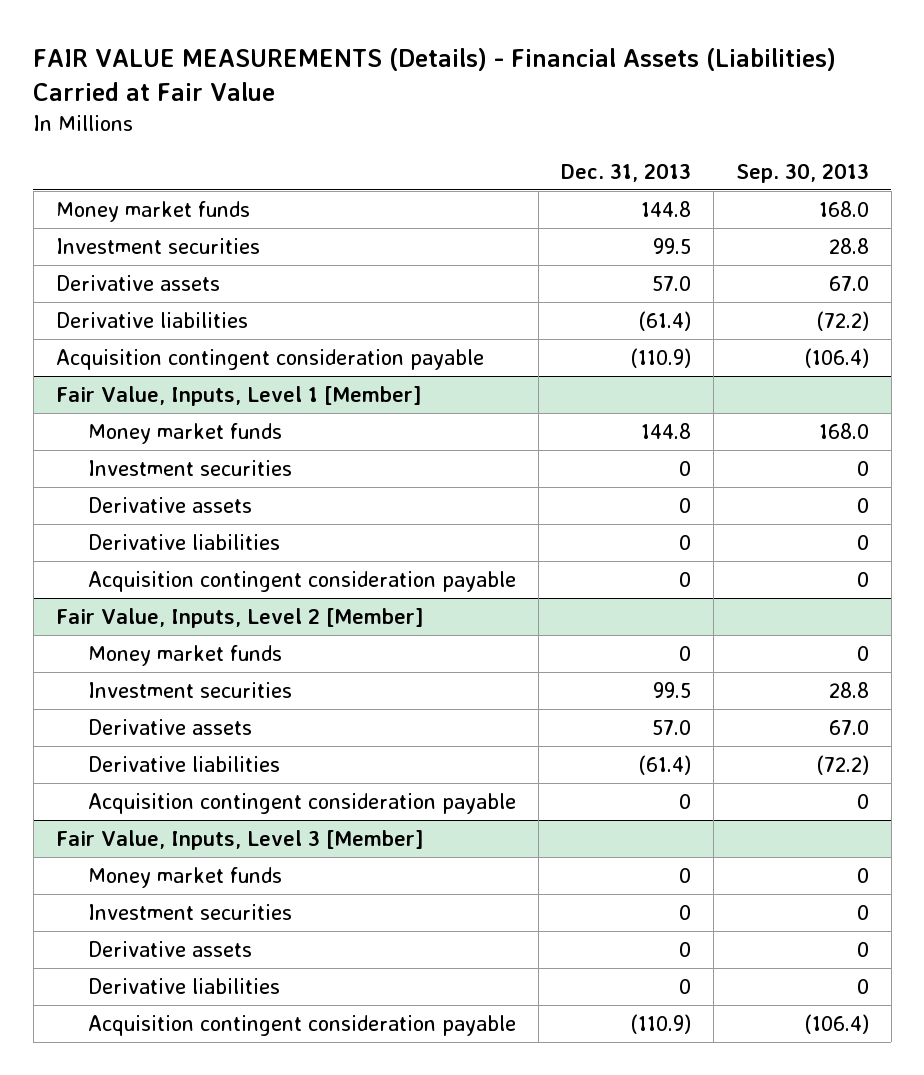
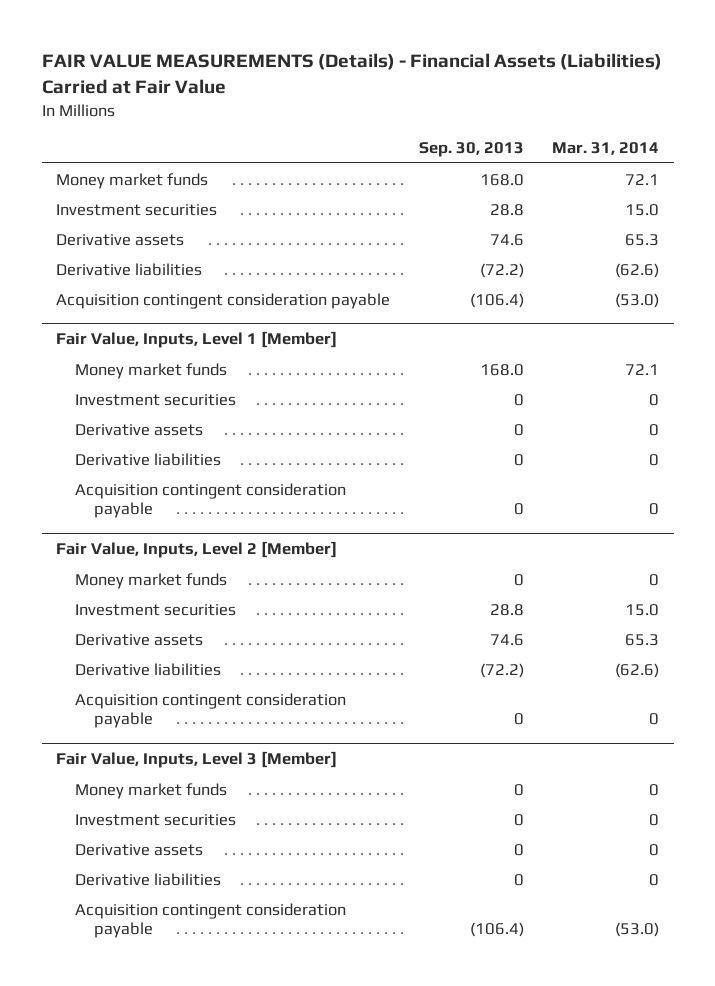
[561,162,692,182] Dec. 31, 2013 -> none
none -> [552,141,660,155] Mar. 31, 2014
[828,275,869,291] 67.0 -> [489,233,524,246] 74.6
[828,719,869,735] 67.0 -> [489,633,524,646] 74.6

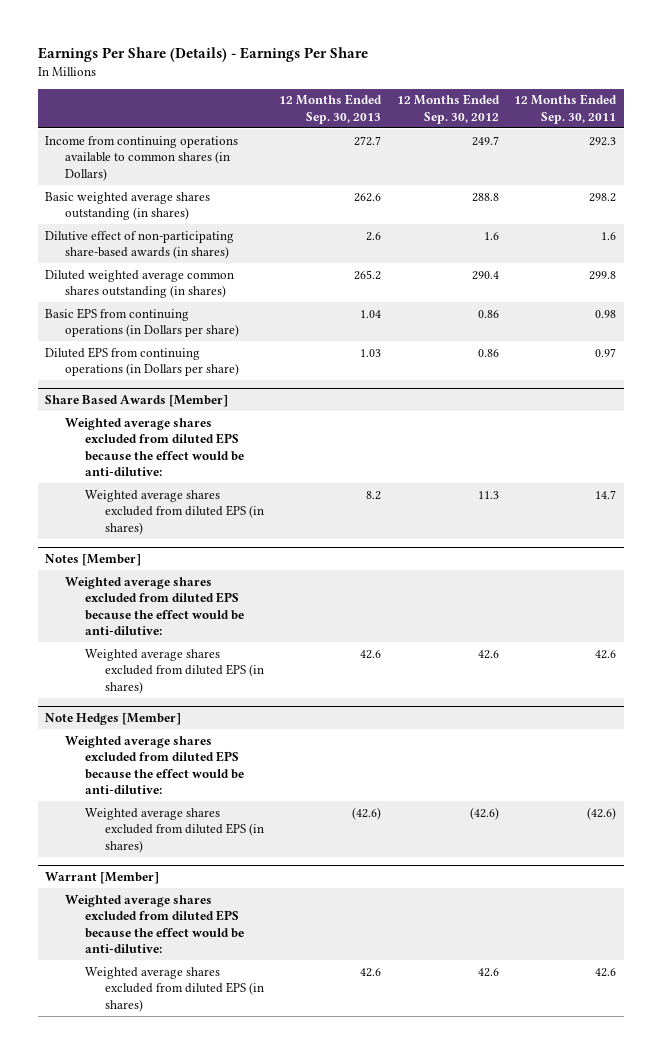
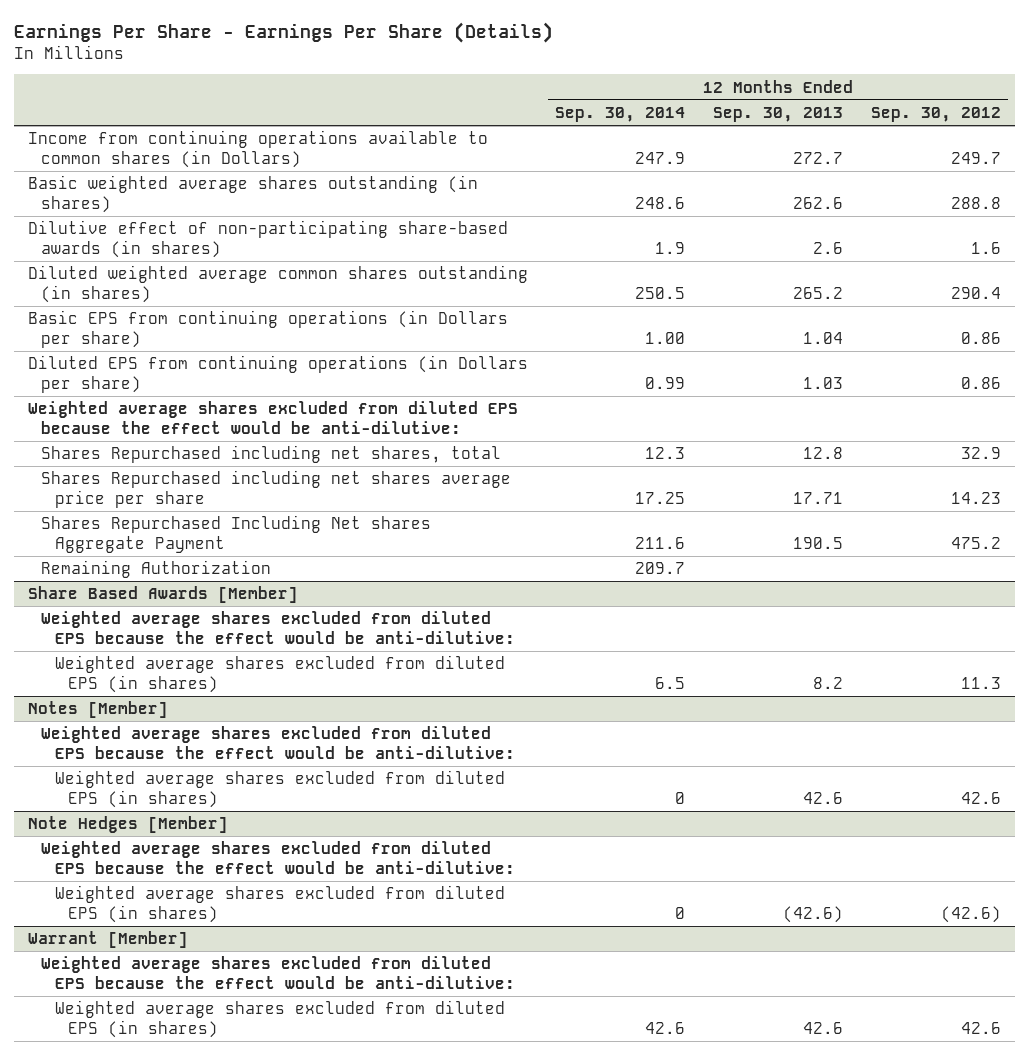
[37,46,368,62] Earnings Per Share (Details) - Earnings Per Share -> [13,21,553,43] Earnings Per Share - Earnings Per Share (Details)
[513,94,617,124] 12 Months Ended Sep. 30, 2011 -> none
none -> [555,106,686,122] Sep. 30, 2014
none -> [27,401,518,435] Weighted average shares excluded from diluted EPS because the effect would be anti-dilutive:
none -> [41,445,502,464] Shares Repurchased including net shares, total
none -> [41,470,512,509] Shares Repurchased including net shares average price per share
none -> [41,515,432,554] Shares Repurchased Including Net shares Aggregate Payment
none -> [41,560,272,579] Remaining Authorization

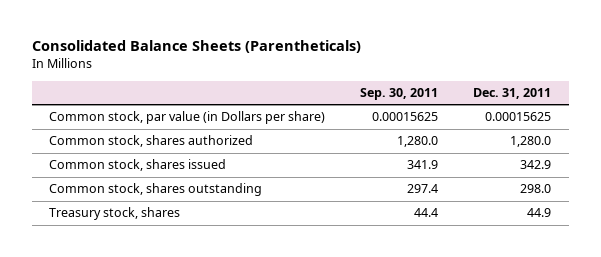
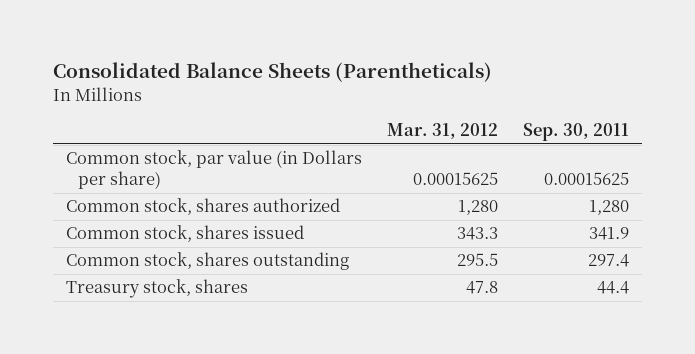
[473,88,552,100] Dec. 31, 2011 -> none
none -> [386,123,498,140] Mar. 31, 2012
[397,136,439,148] 1,280.0 -> [589,200,630,216] 1,280

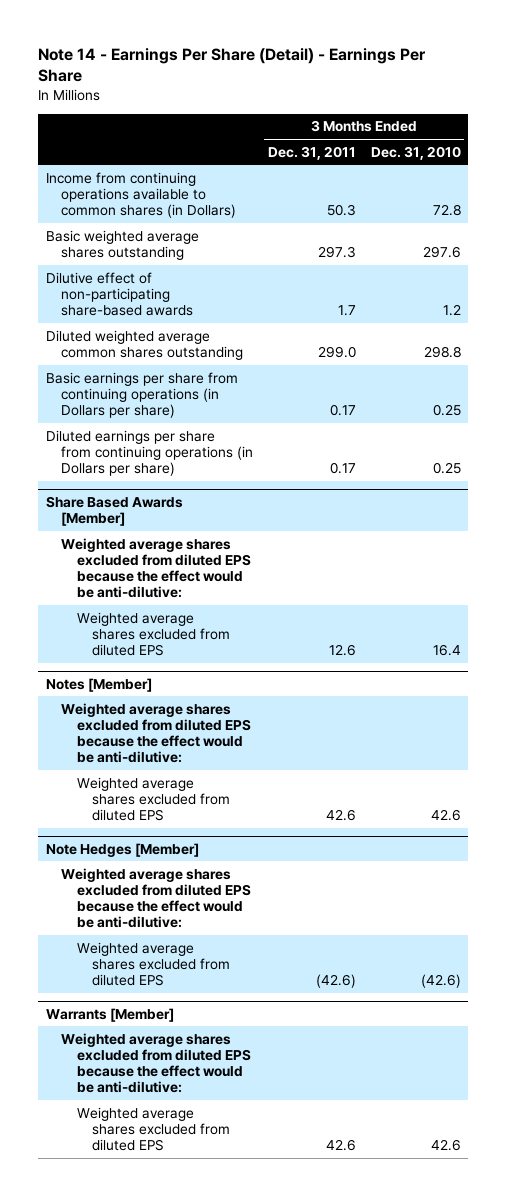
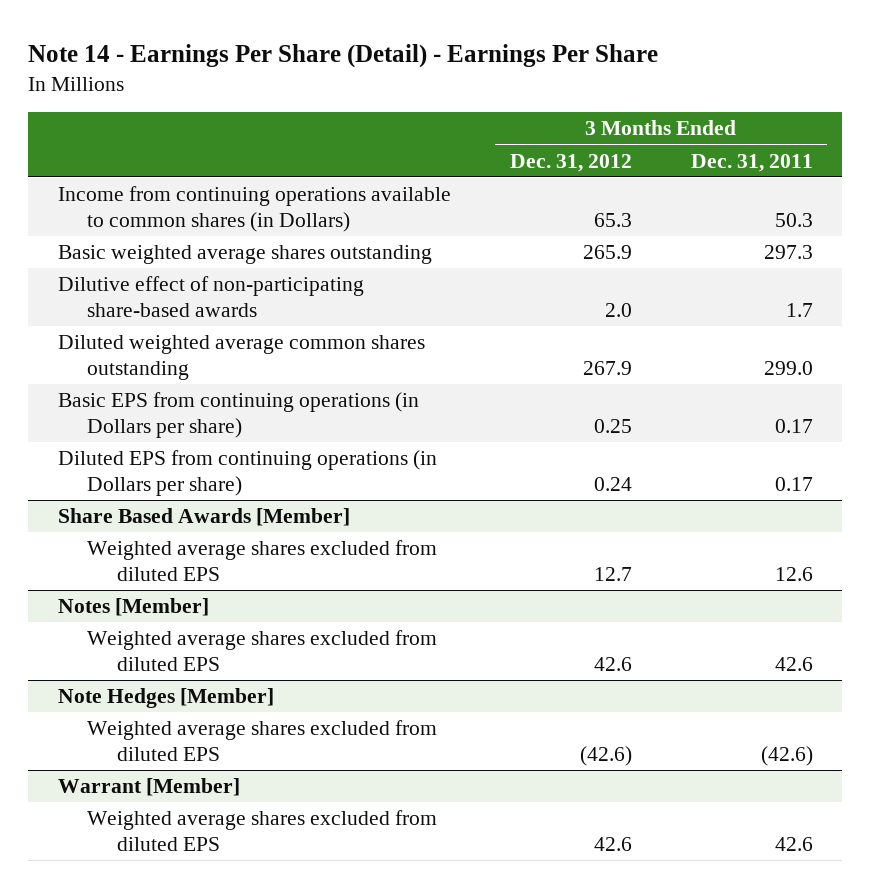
[370,145,461,160] Dec. 31, 2010 -> none
none -> [509,153,632,172] Dec. 31, 2012
[45,371,238,419] Basic earnings per share from continuing operations (in Dollars per share) -> [57,392,419,438] Basic EPS from continuing operations (in Dollars per share)
[45,429,254,477] Diluted earnings per share from continuing operations (in Dollars per share) -> [57,450,437,496] Diluted EPS from continuing operations (in Dollars per share)
[61,537,251,599] Weighted average shares excluded from diluted EPS because the effect would be anti-dilutive: -> none
[61,702,251,764] Weighted average shares excluded from diluted EPS because the effect would be anti-dilutive: -> none
[61,867,251,929] Weighted average shares excluded from diluted EPS because the effect would be anti-dilutive: -> none
[61,1032,251,1094] Weighted average shares excluded from diluted EPS because the effect would be anti-dilutive: -> none
[45,1007,174,1022] Warrants [Member] -> [57,778,240,797] Warrant [Member]

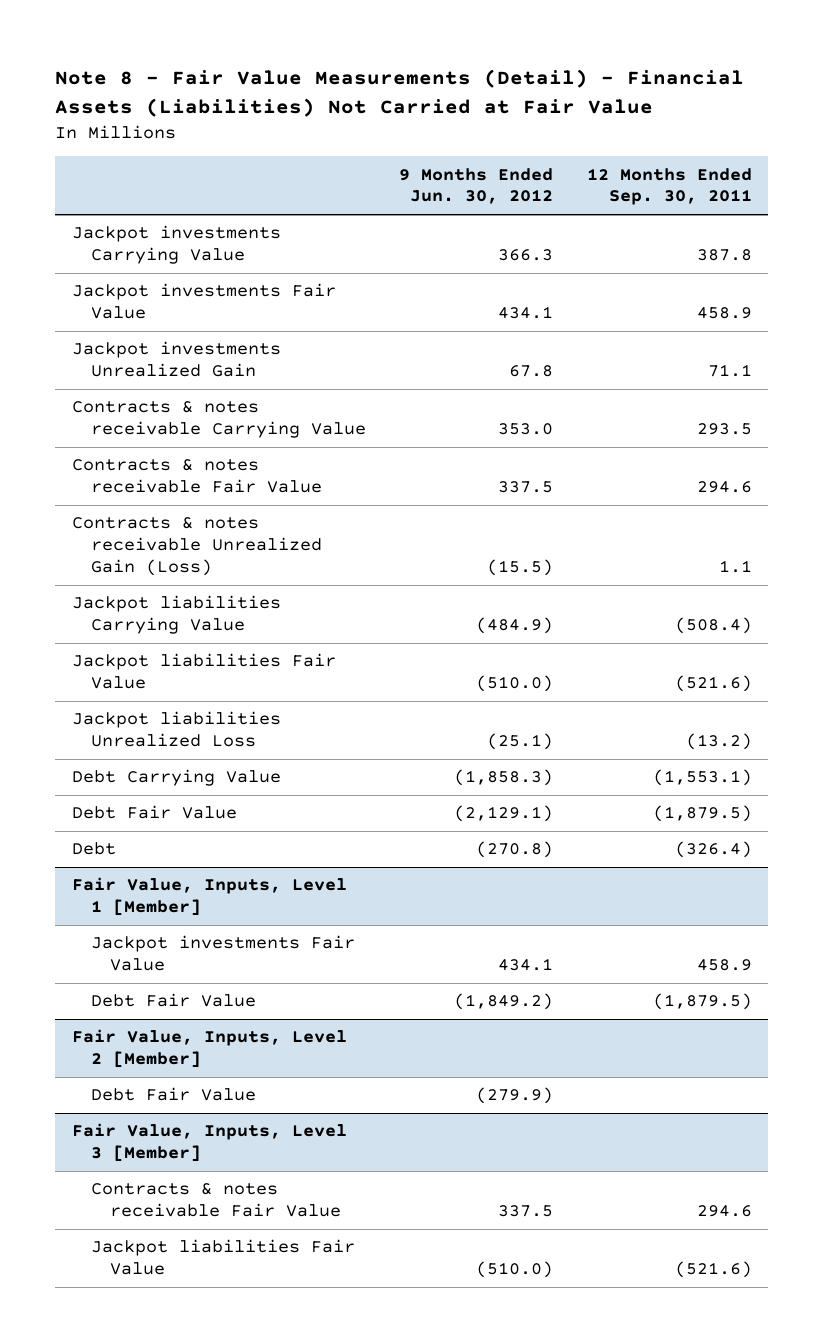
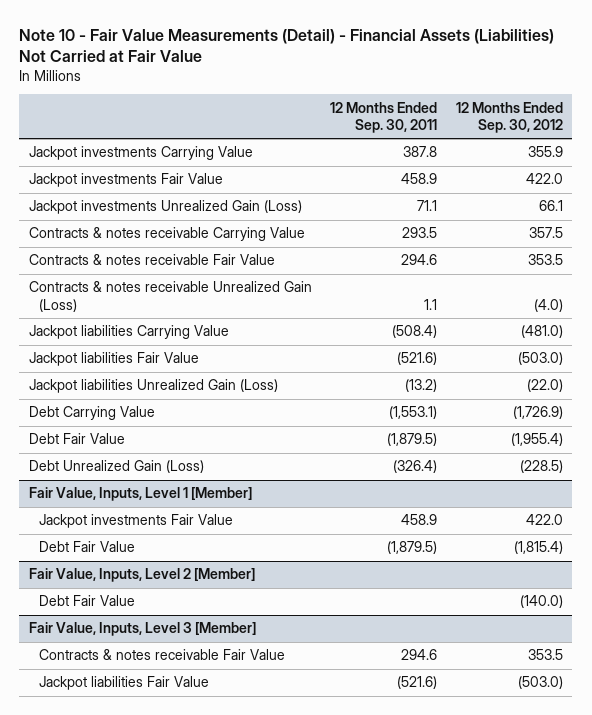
[55,69,745,117] Note 8 - Fair Value Measurements (Detail) - Financial Assets (Liabilities) Not Carried at Fair Value -> [19,28,555,63] Note 10 - Fair Value Measurements (Detail) - Financial Assets (Liabilities) Not Carried at Fair Value
[399,167,554,205] 9 Months Ended Jun. 30, 2012 -> none
none -> [456,101,564,134] 12 Months Ended Sep. 30, 2012
[71,341,281,378] Jackpot investments Unrealized Gain -> [28,200,302,215] Jackpot investments Unrealized Gain (Loss)
[71,711,281,748] Jackpot liabilities Unrealized Loss -> [28,379,278,394] Jackpot liabilities Unrealized Gain (Loss)
[71,842,116,856] Debt -> [28,460,204,474] Debt Unrealized Gain (Loss)

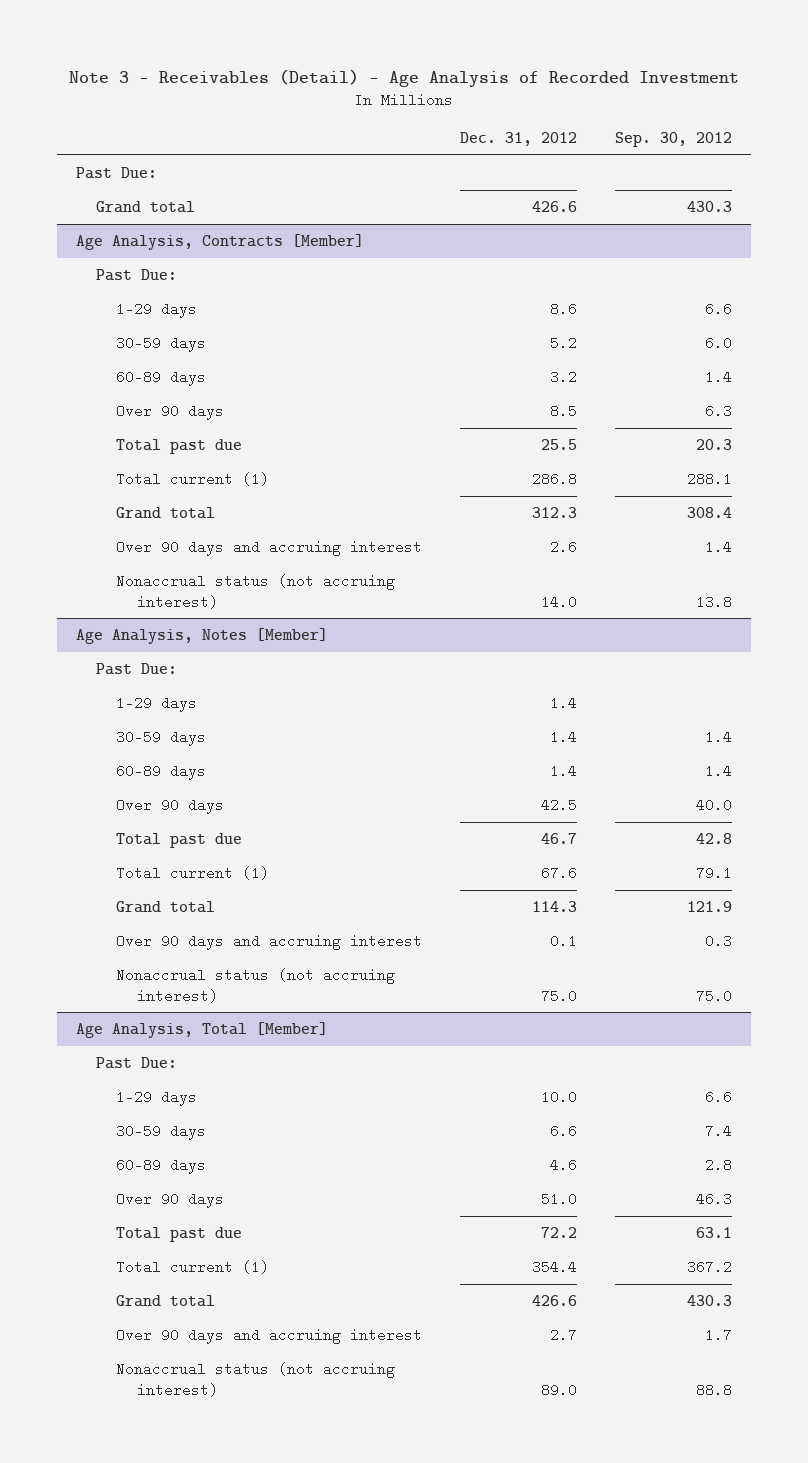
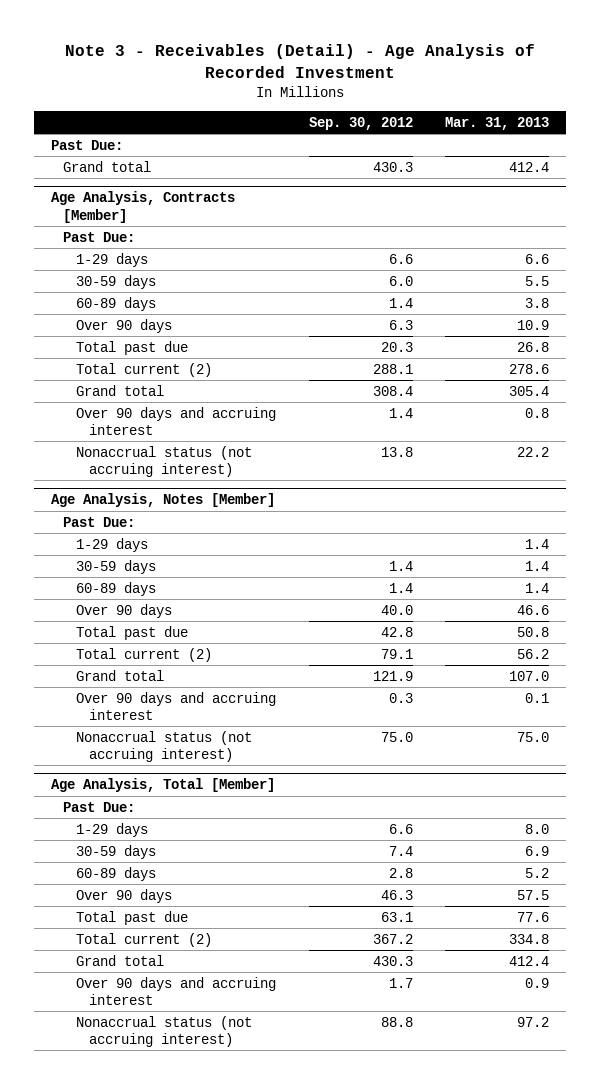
[460,132,578,147] Dec. 31, 2012 -> none
none -> [445,116,550,130] Mar. 31, 2013
[116,471,270,486] Total current (1) -> [75,362,212,377] Total current (2)
[116,865,270,880] Total current (1) -> [75,647,212,662] Total current (2)
[116,1259,270,1274] Total current (1) -> [75,932,212,947] Total current (2)

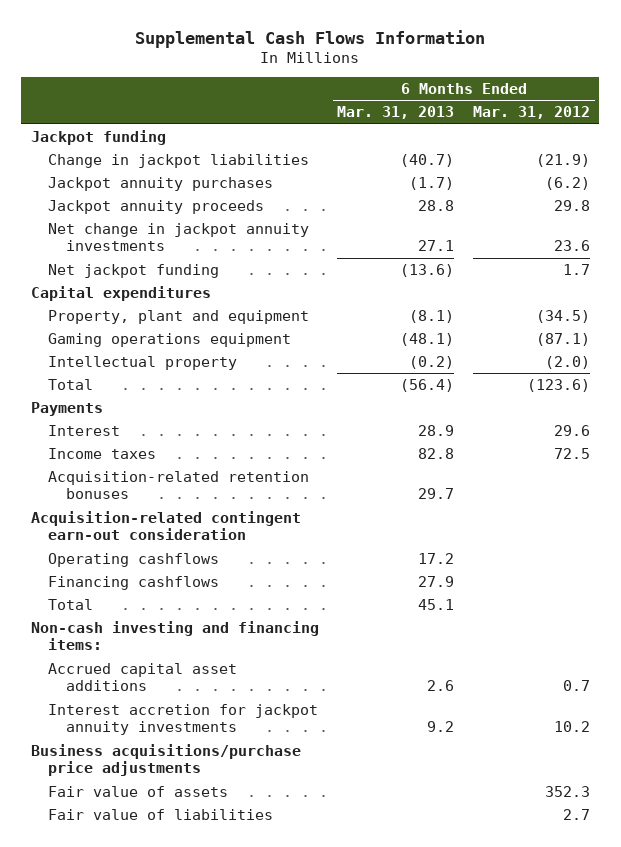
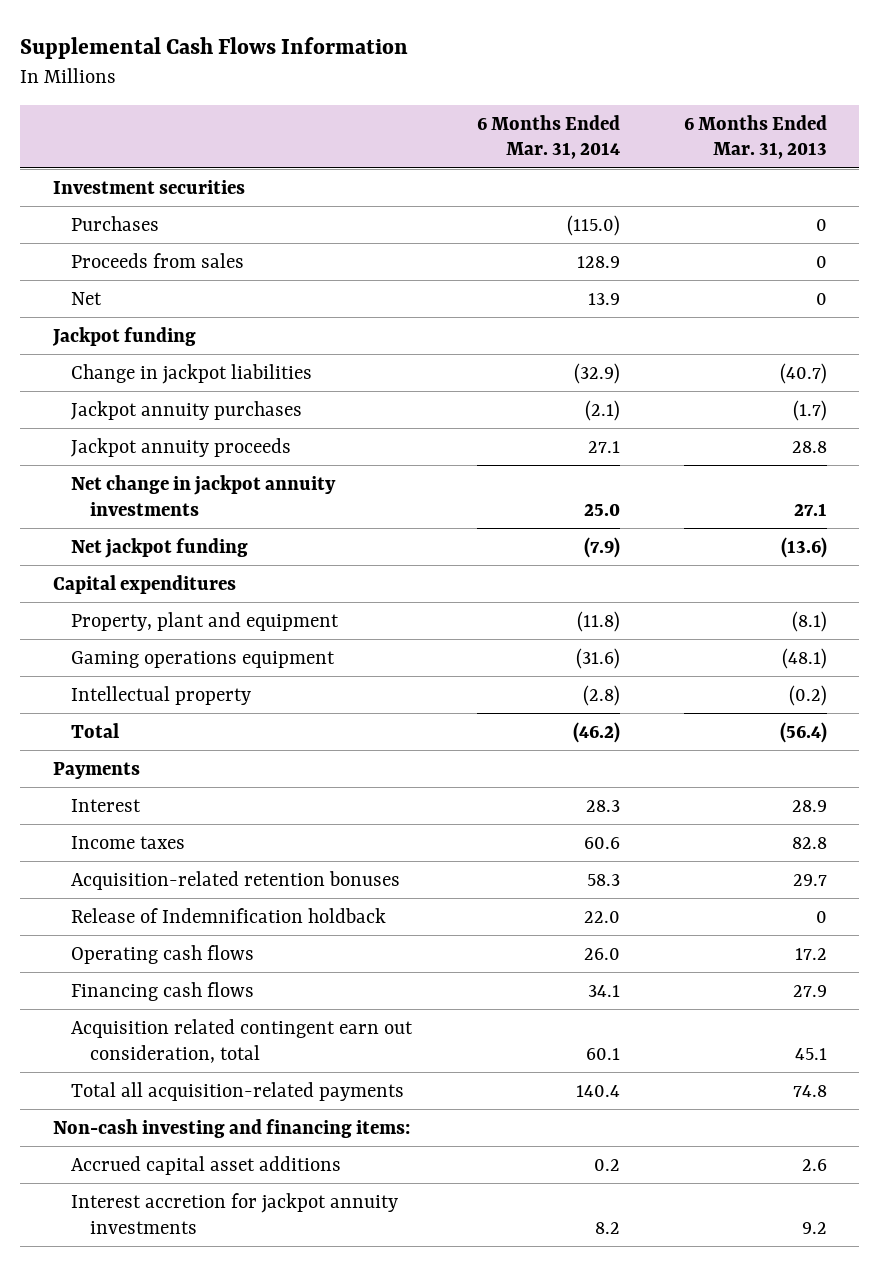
[472,106,590,120] Mar. 31, 2012 -> none
none -> [476,114,620,160] 6 Months Ended Mar. 31, 2014
none -> [52,179,245,194] Investment securities
none -> [71,215,160,231] Purchases
none -> [71,252,245,268] Proceeds from sales
none -> [71,291,103,305] Net
[30,510,301,541] Acquisition-related contingent earn-out consideration -> none
none -> [71,907,387,923] Release of Indemnification holdback
[48,552,220,567] Operating cashflows -> [71,944,255,964] Operating cash flows
[48,575,220,590] Financing cashflows -> [71,981,255,1001] Financing cash flows
[48,598,94,610] Total -> [71,1018,414,1063] Acquisition related contingent earn out consideration, total
none -> [71,1081,405,1101] Total all acquisition-related payments
[30,743,301,777] Business acquisitions/purchase price adjustments -> none
[48,785,229,797] Fair value of assets -> none
[48,808,274,820] Fair value of liabilities -> none

